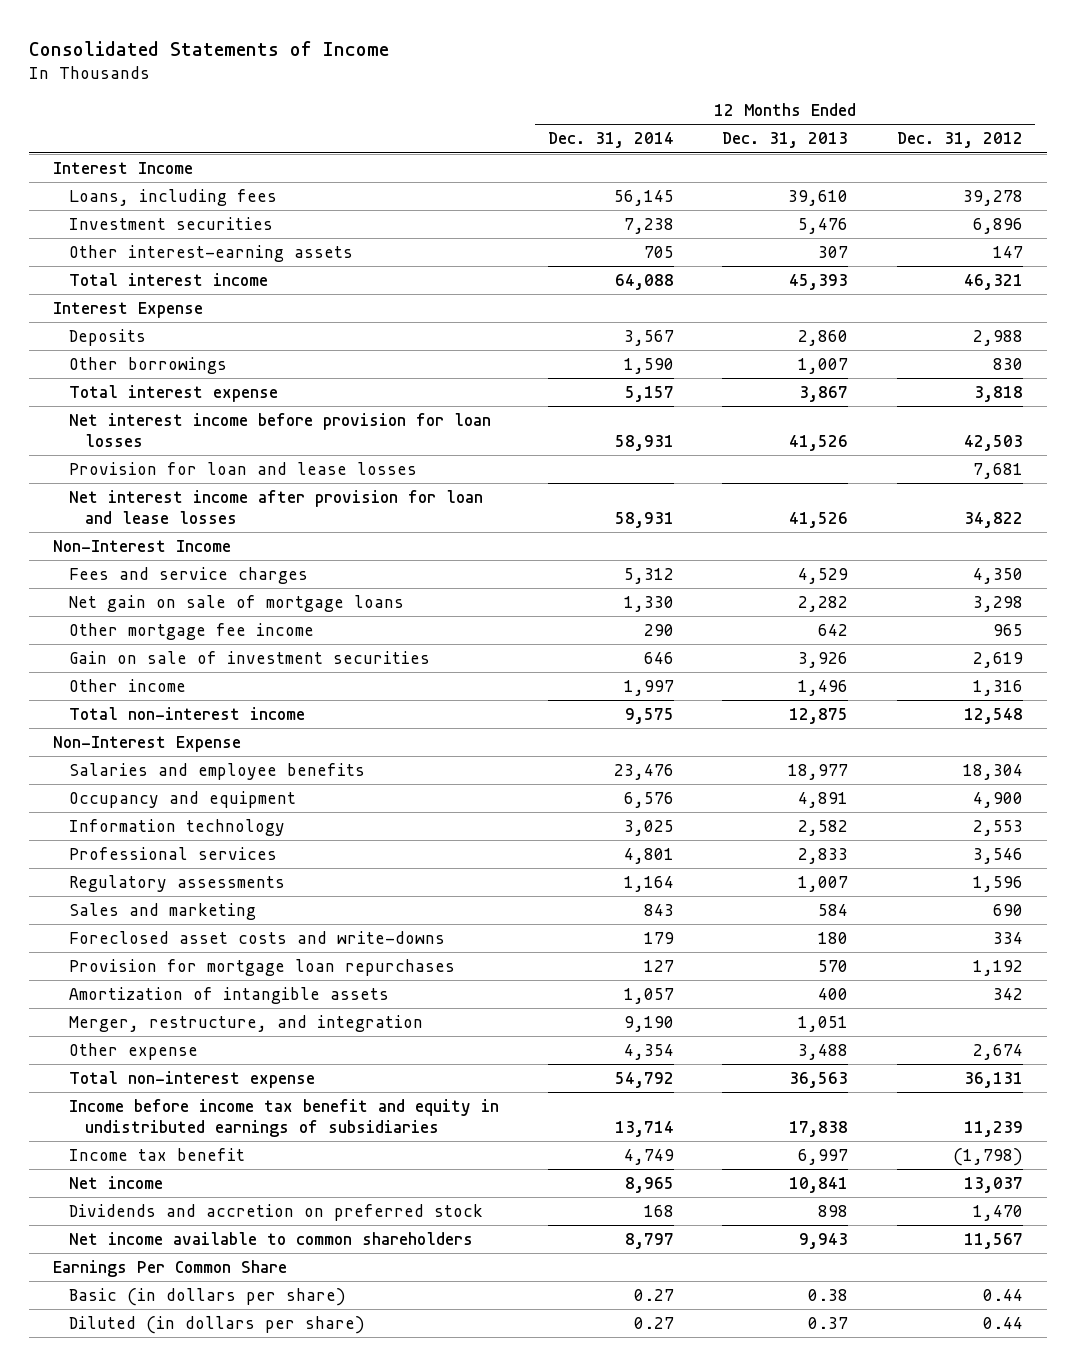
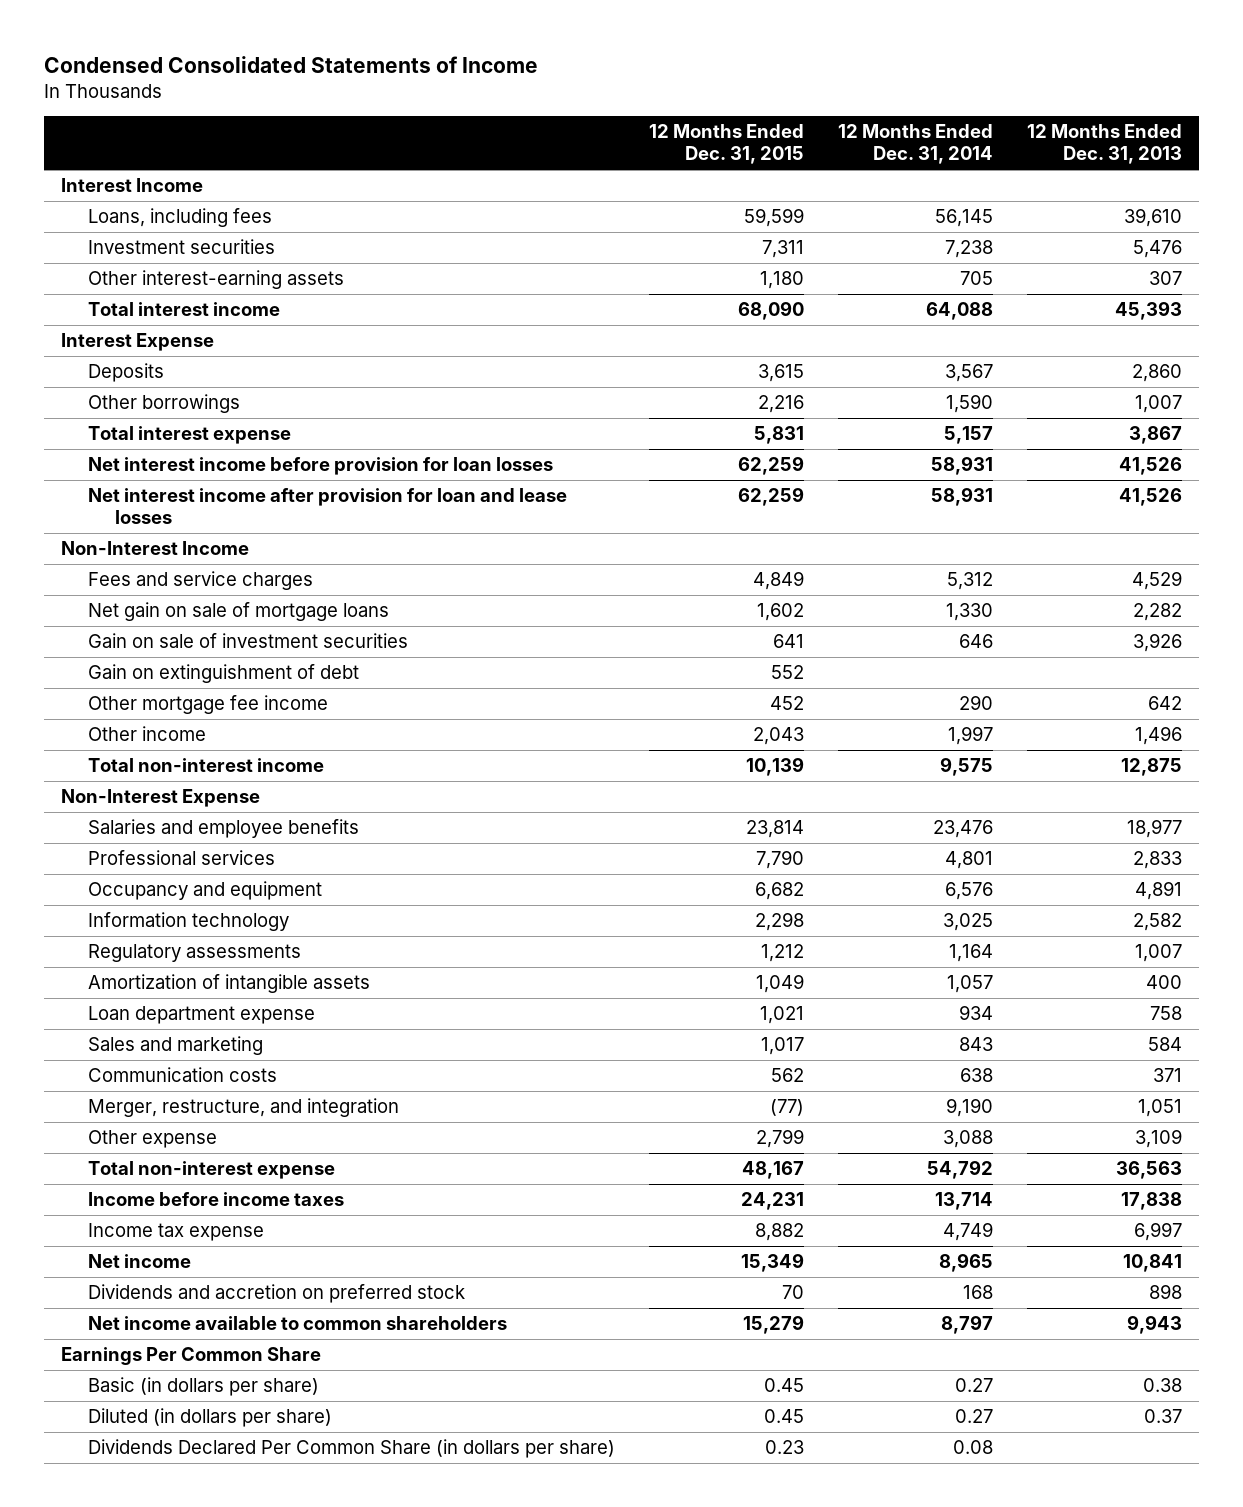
[28,40,389,56] Consolidated Statements of Income -> [44,55,539,73] Condensed Consolidated Statements of Income
[896,132,1023,149] Dec. 31, 2012 -> none
none -> [649,124,805,165] 12 Months Ended Dec. 31, 2015
[69,462,418,476] Provision for loan and lease losses -> none
none -> [88,664,360,684] Gain on extinguishment of debt
[69,623,315,641] Other mortgage fee income -> [88,695,329,715] Other mortgage fee income
[69,847,278,861] Professional services -> [88,850,276,866] Professional services
[69,931,446,945] Foreclosed asset costs and write-downs -> none
[69,959,456,977] Provision for mortgage loan repurchases -> none
none -> [88,1006,316,1025] Loan department expense
[69,903,257,921] Sales and marketing -> [88,1036,264,1056] Sales and marketing
none -> [88,1067,278,1083] Communication costs
[623,1044,674,1061] 4,354 -> [943,1130,994,1149] 3,088
[798,1044,849,1061] 3,488 -> [1135,1129,1183,1149] 3,109
[69,1099,500,1138] Income before income tax benefit and equity in undistributed earnings of subsidiaries -> [88,1192,345,1207] Income before income taxes
[69,1148,246,1162] Income tax benefit -> [88,1223,265,1242] Income tax expense
none -> [88,1439,616,1459] Dividends Declared Per Common Share (in dollars per share)

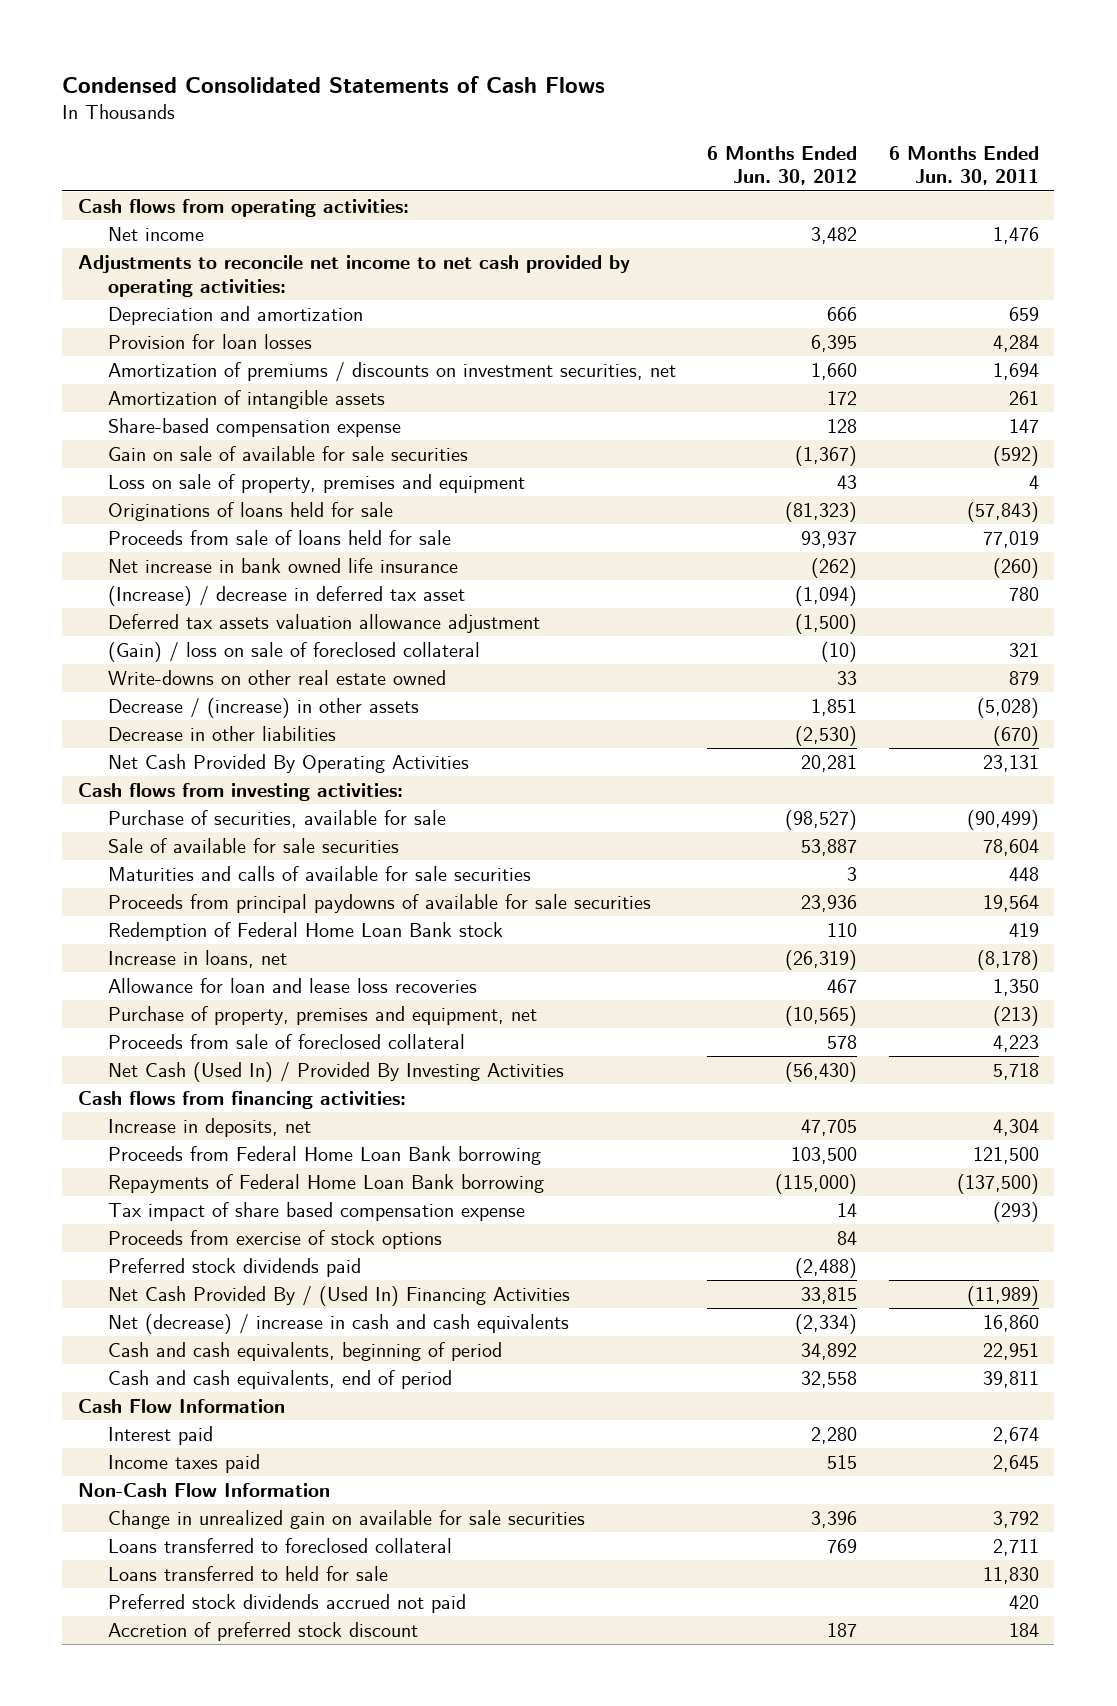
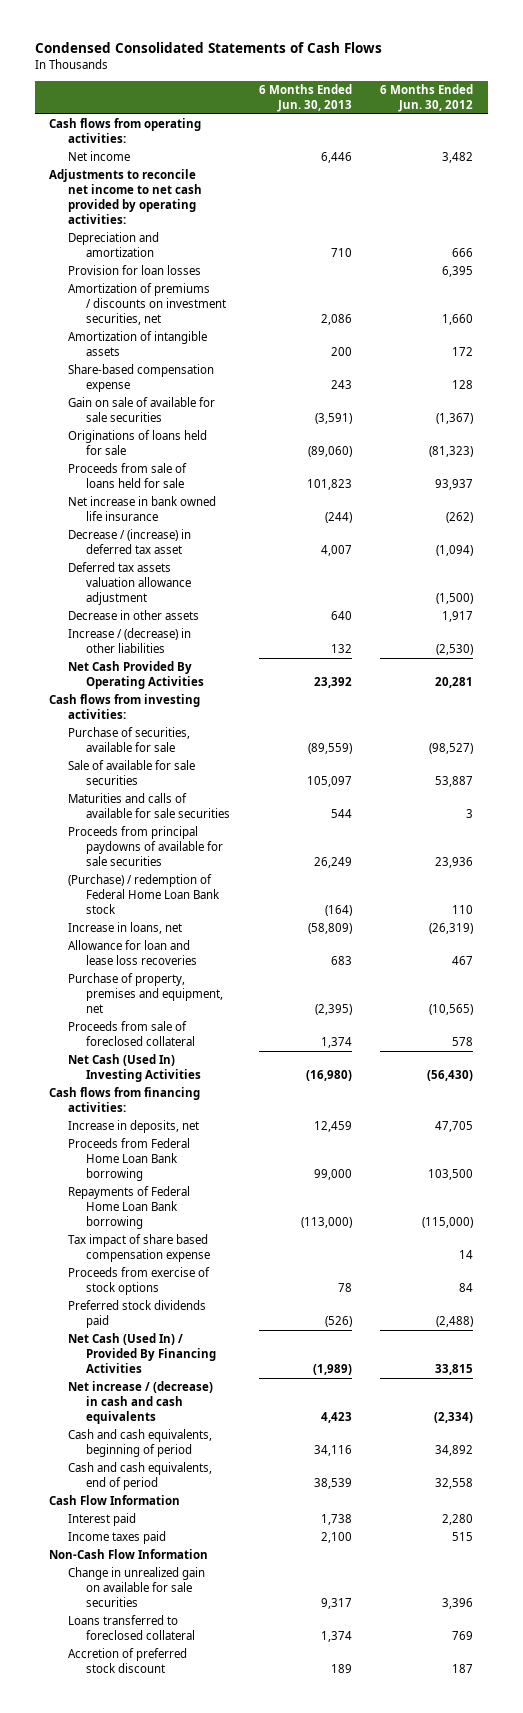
[888,145,1039,186] 6 Months Ended Jun. 30, 2011 -> none
none -> [258,83,352,112] 6 Months Ended Jun. 30, 2013
[107,474,525,494] Loss on sale of property, premises and equipment -> none
[107,586,465,607] (Increase) / decrease in deferred tax asset -> [67,529,191,555] Decrease / (increase) in deferred tax asset
[107,642,480,663] (Gain) / loss on sale of foreclosed collateral -> none
[107,670,446,686] Write-downs on other real estate owned -> none
[107,698,419,719] Decrease / (increase) in other assets -> [67,610,199,621] Decrease in other assets
[811,699,858,717] 1,851 -> [442,611,474,623] 1,917
[107,726,336,742] Decrease in other liabilities -> [67,628,191,654] Increase / (decrease) in other liabilities
[107,922,503,942] Redemption of Federal Home Loan Bank stock -> [67,874,221,915] (Purchase) / redemption of Federal Home Loan Bank stock
[107,1062,564,1083] Net Cash (Used In) / Provided By Investing Activities -> [67,1054,202,1083] Net Cash (Used In) Investing Activities
[107,1286,570,1307] Net Cash Provided By / (Used In) Financing Activities -> [67,1333,217,1374] Net Cash (Used In) / Provided By Financing Activities
[107,1314,569,1335] Net (decrease) / increase in cash and cash equivalents -> [67,1381,213,1425] Net increase / (decrease) in cash and cash equivalents
[107,1566,388,1582] Loans transferred to held for sale -> none
[107,1594,466,1614] Preferred stock dividends accrued not paid -> none

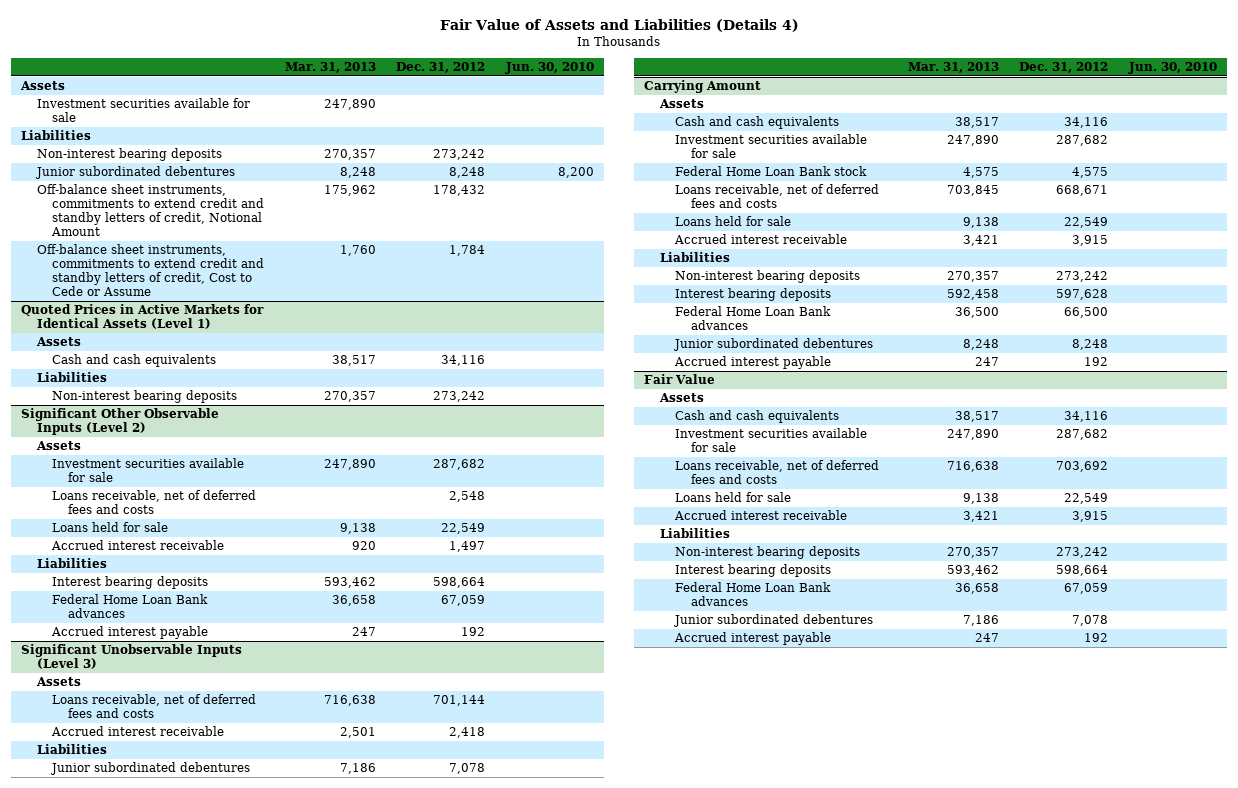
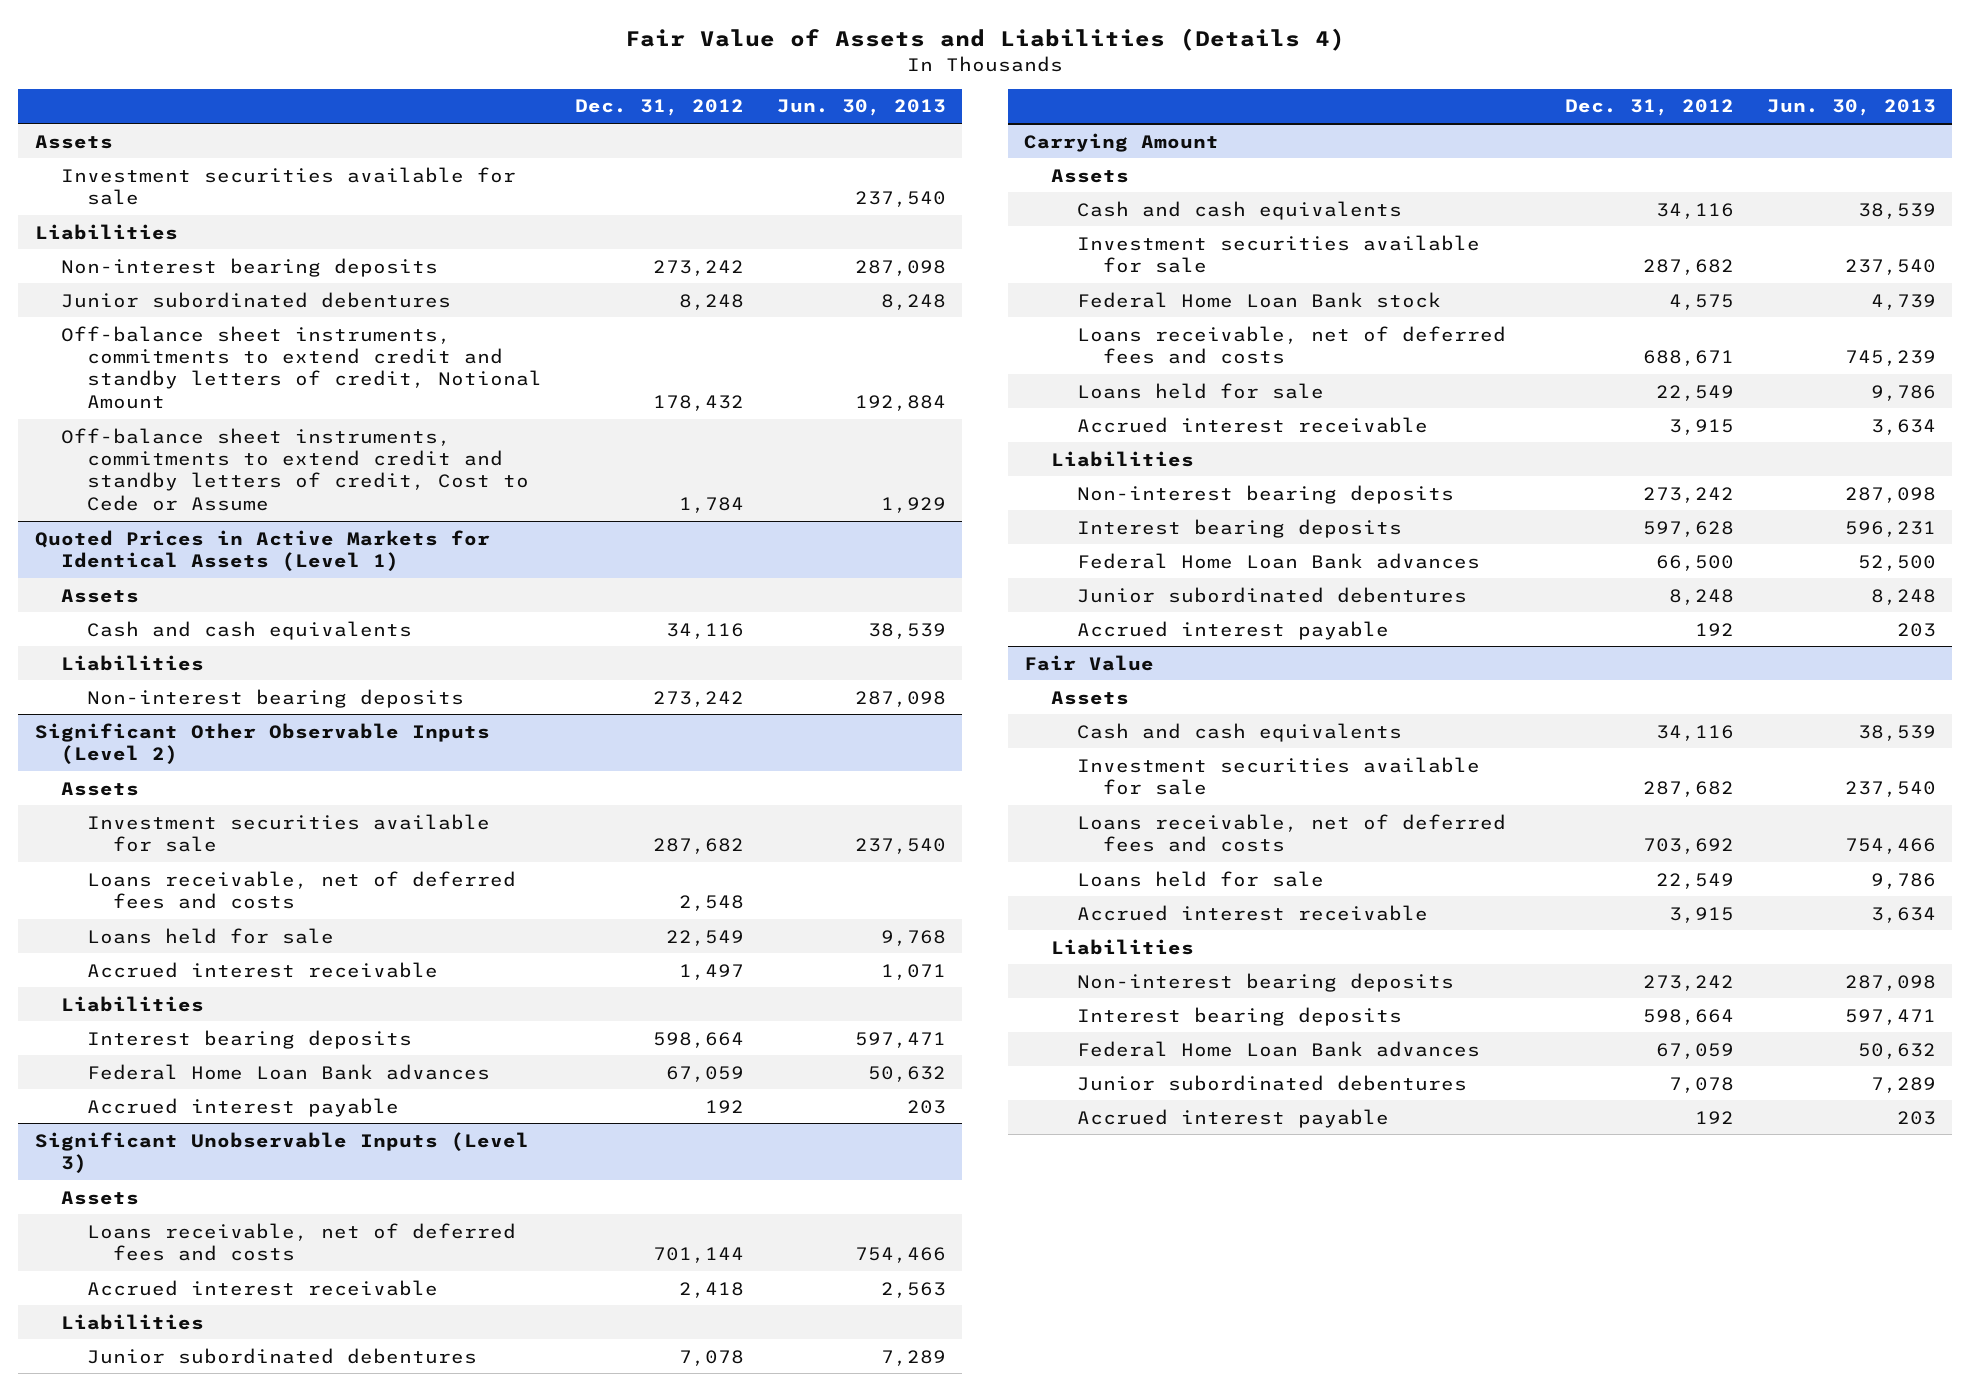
[284,62,376,74] Mar. 31, 2013 -> none
[504,62,594,75] Jun. 30, 2010 -> none
none -> [776,99,946,117] Jun. 30, 2013
[1056,185,1109,197] 668,671 -> [1642,349,1734,366] 688,671

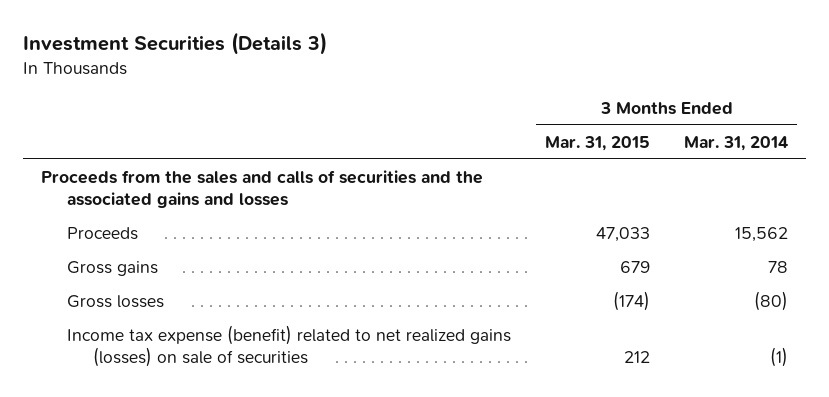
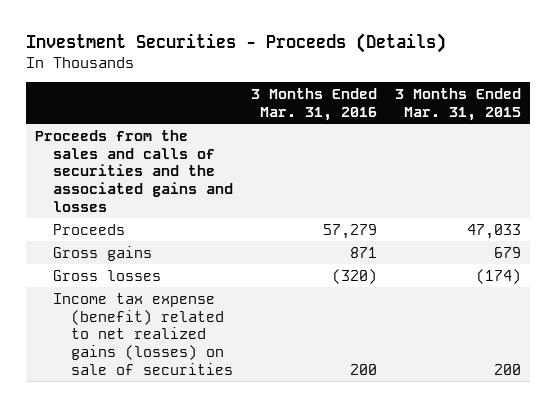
[23,32,328,56] Investment Securities (Details 3) -> [25,33,446,54] Investment Securities - Proceeds (Details)
[684,135,789,151] Mar. 31, 2014 -> none
none -> [250,88,377,121] 3 Months Ended Mar. 31, 2016
[624,350,651,363] 212 -> [494,363,522,375] 200

